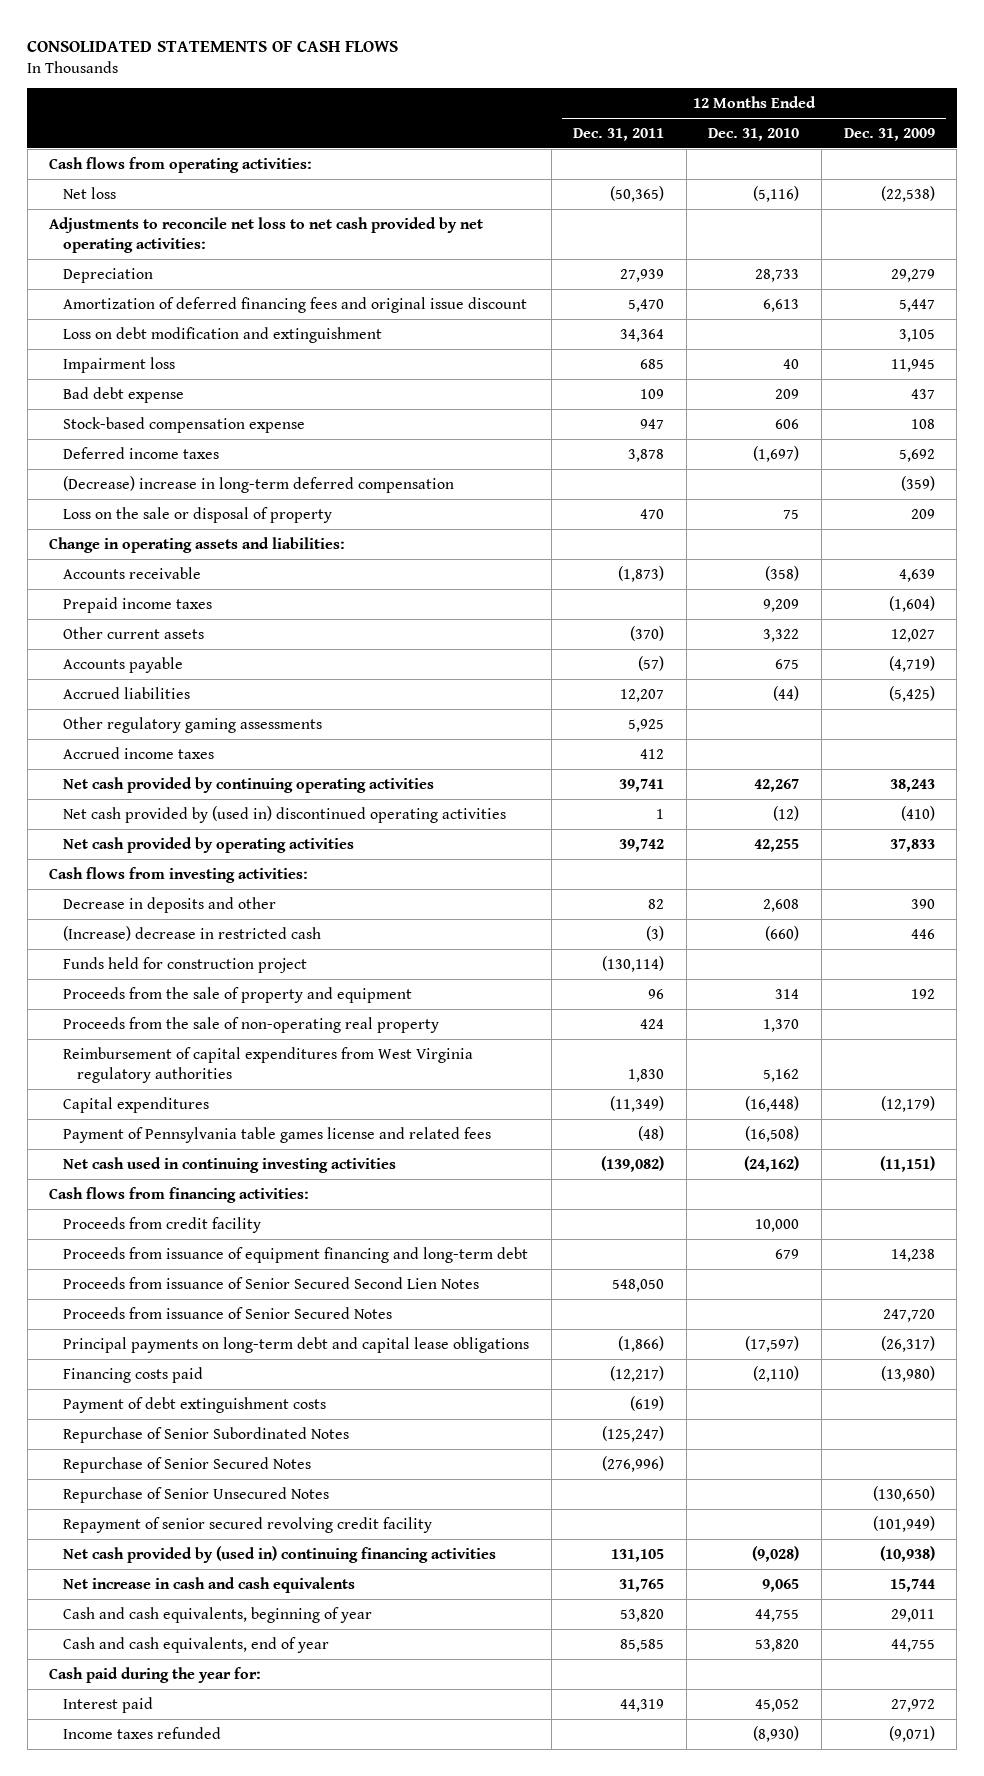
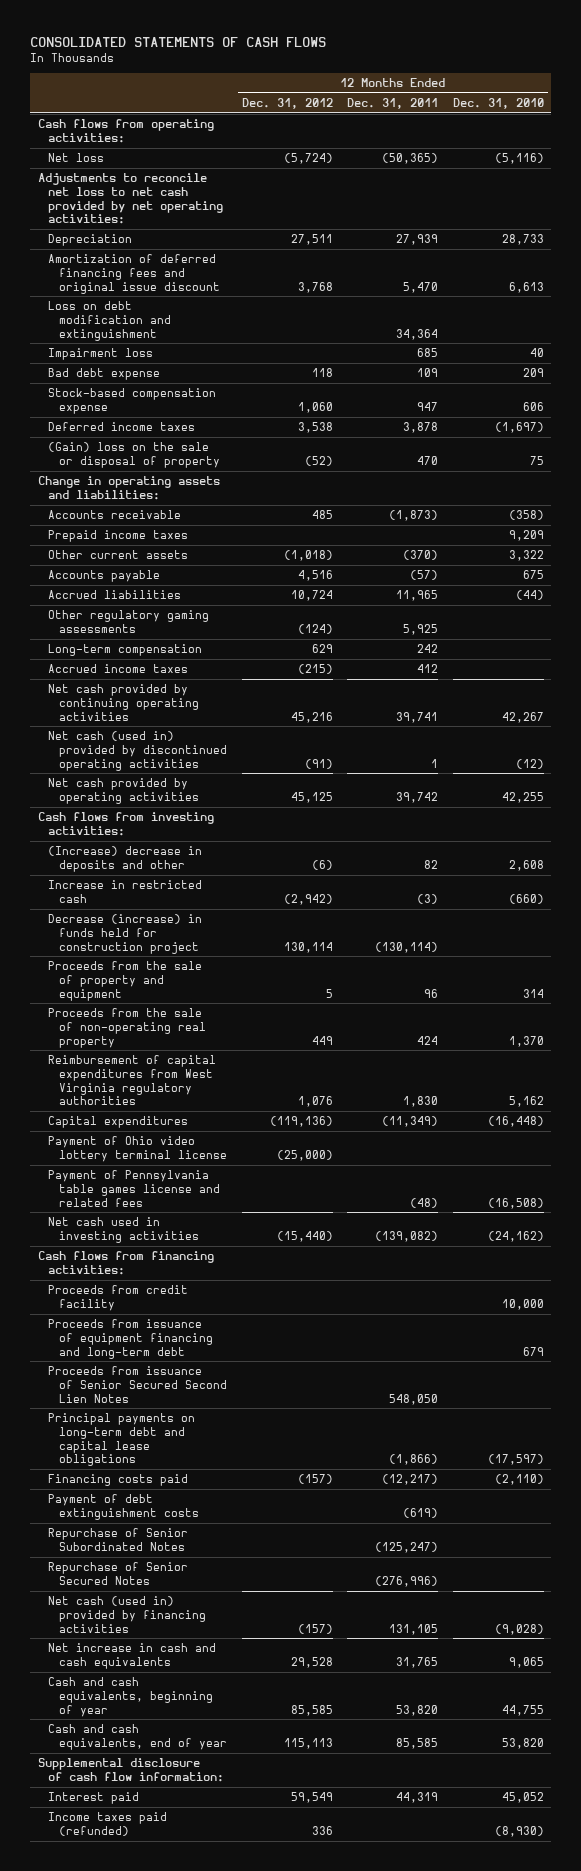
[843,127,935,141] Dec. 31, 2009 -> none
none -> [241,98,333,110] Dec. 31, 2012
[63,475,455,493] (Decrease) increase in long-term deferred compensation -> none
[63,506,333,523] Loss on the sale or disposal of property -> [48,442,221,468] (Gain) loss on the sale or disposal of property
[620,688,665,702] 12,207 -> [396,590,439,602] 11,965
none -> [48,644,203,657] Long-term compensation
[63,805,507,823] Net cash provided by (used in) discontinued operating activities -> [48,731,228,771] Net cash (used in) provided by discontinued operating activities
[63,896,277,913] Decrease in deposits and other -> [48,846,203,872] (Increase) decrease in deposits and other
[63,925,322,941] (Increase) decrease in restricted cash -> [48,880,203,903] Increase in restricted cash
[63,956,308,973] Funds held for construction project -> [48,914,203,954] Decrease (increase) in funds held for construction project
none -> [48,1136,228,1162] Payment of Ohio video lottery terminal license
[63,1156,397,1173] Net cash used in continuing investing activities -> [48,1217,200,1243] Net cash used in investing activities
[63,1306,393,1319] Proceeds from issuance of Senior Secured Notes -> none
[63,1486,330,1503] Repurchase of Senior Unsecured Notes -> none
[63,1516,433,1533] Repayment of senior secured revolving credit facility -> none
[63,1545,497,1563] Net cash provided by (used in) continuing financing activities -> [48,1596,207,1633] Net cash (used in) provided by financing activities
[49,1666,262,1683] Cash paid during the year for: -> [37,1758,225,1782] Supplemental disclosure of cash flow information:
[63,1726,222,1739] Income taxes refunded -> [48,1812,168,1836] Income taxes paid (refunded)

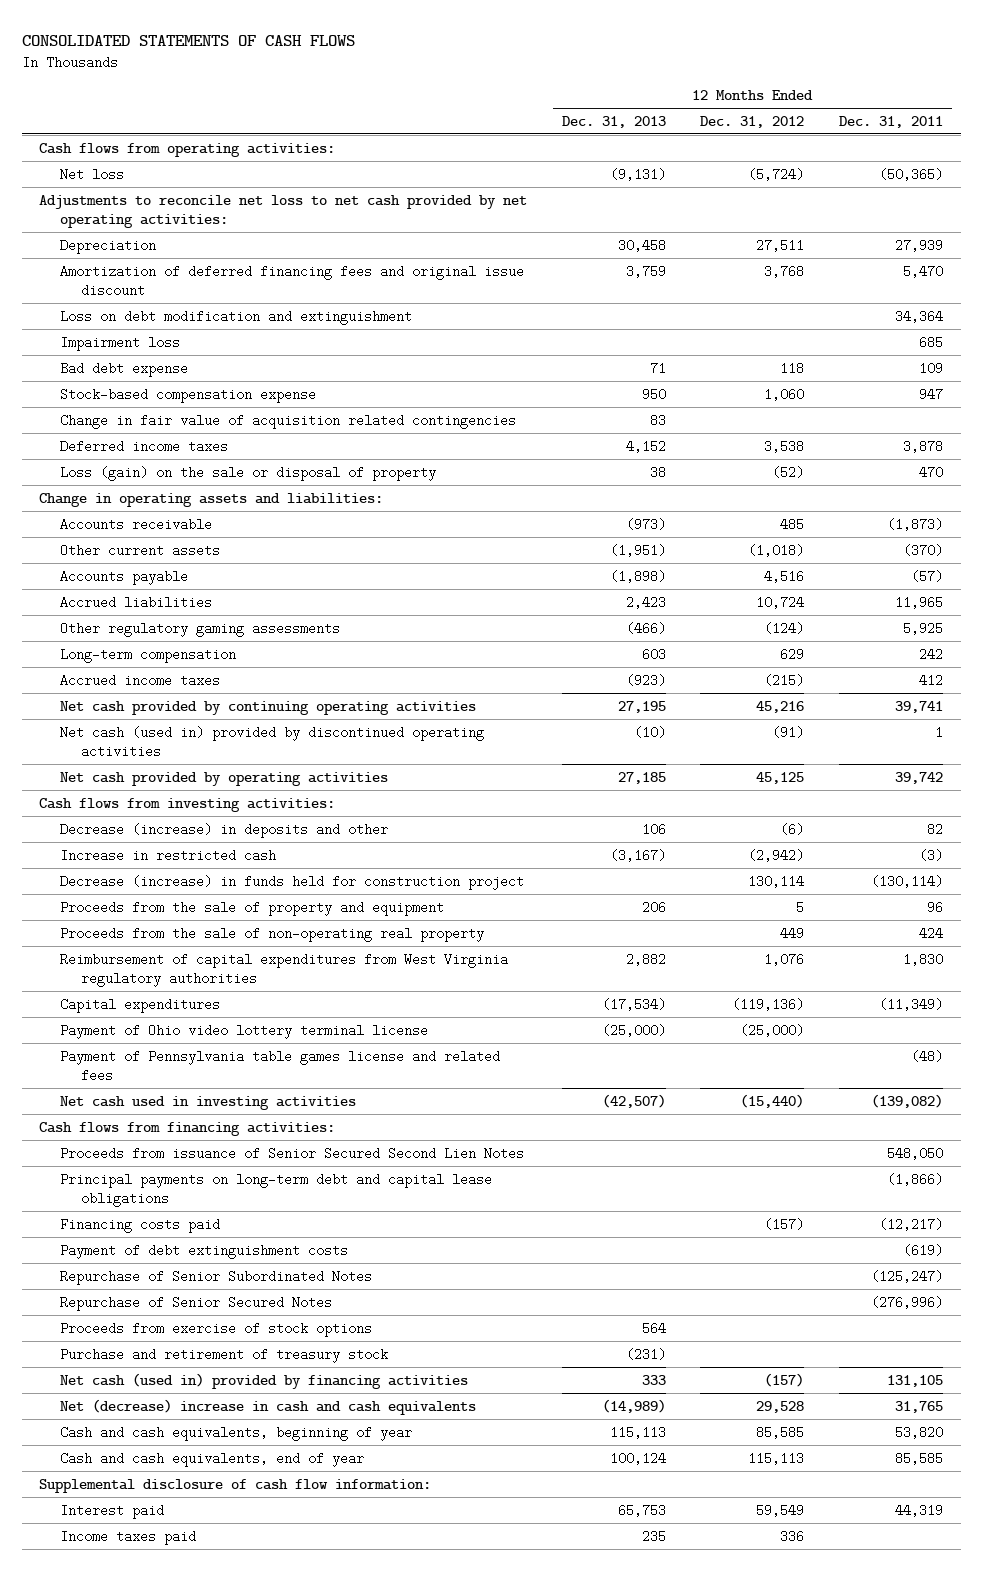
[452,98,544,110] Dec. 31, 2010 -> none
none -> [561,115,666,128] Dec. 31, 2013
none -> [59,413,516,429] Change in fair value of acquisition related contingencies
[48,442,221,468] (Gain) loss on the sale or disposal of property -> [59,465,436,481] Loss (gain) on the sale or disposal of property
[48,530,189,543] Prepaid income taxes -> none
[48,846,203,872] (Increase) decrease in deposits and other -> [59,822,388,838] Decrease (increase) in deposits and other
[48,1285,189,1311] Proceeds from credit facility -> none
[48,1319,214,1359] Proceeds from issuance of equipment financing and long-term debt -> none
none -> [59,1321,372,1337] Proceeds from exercise of stock options
none -> [59,1347,388,1363] Purchase and retirement of treasury stock
[48,1643,217,1669] Net increase in cash and cash equivalents -> [59,1398,476,1415] Net (decrease) increase in cash and cash equivalents
[48,1812,168,1836] Income taxes paid (refunded) -> [59,1529,196,1545] Income taxes paid

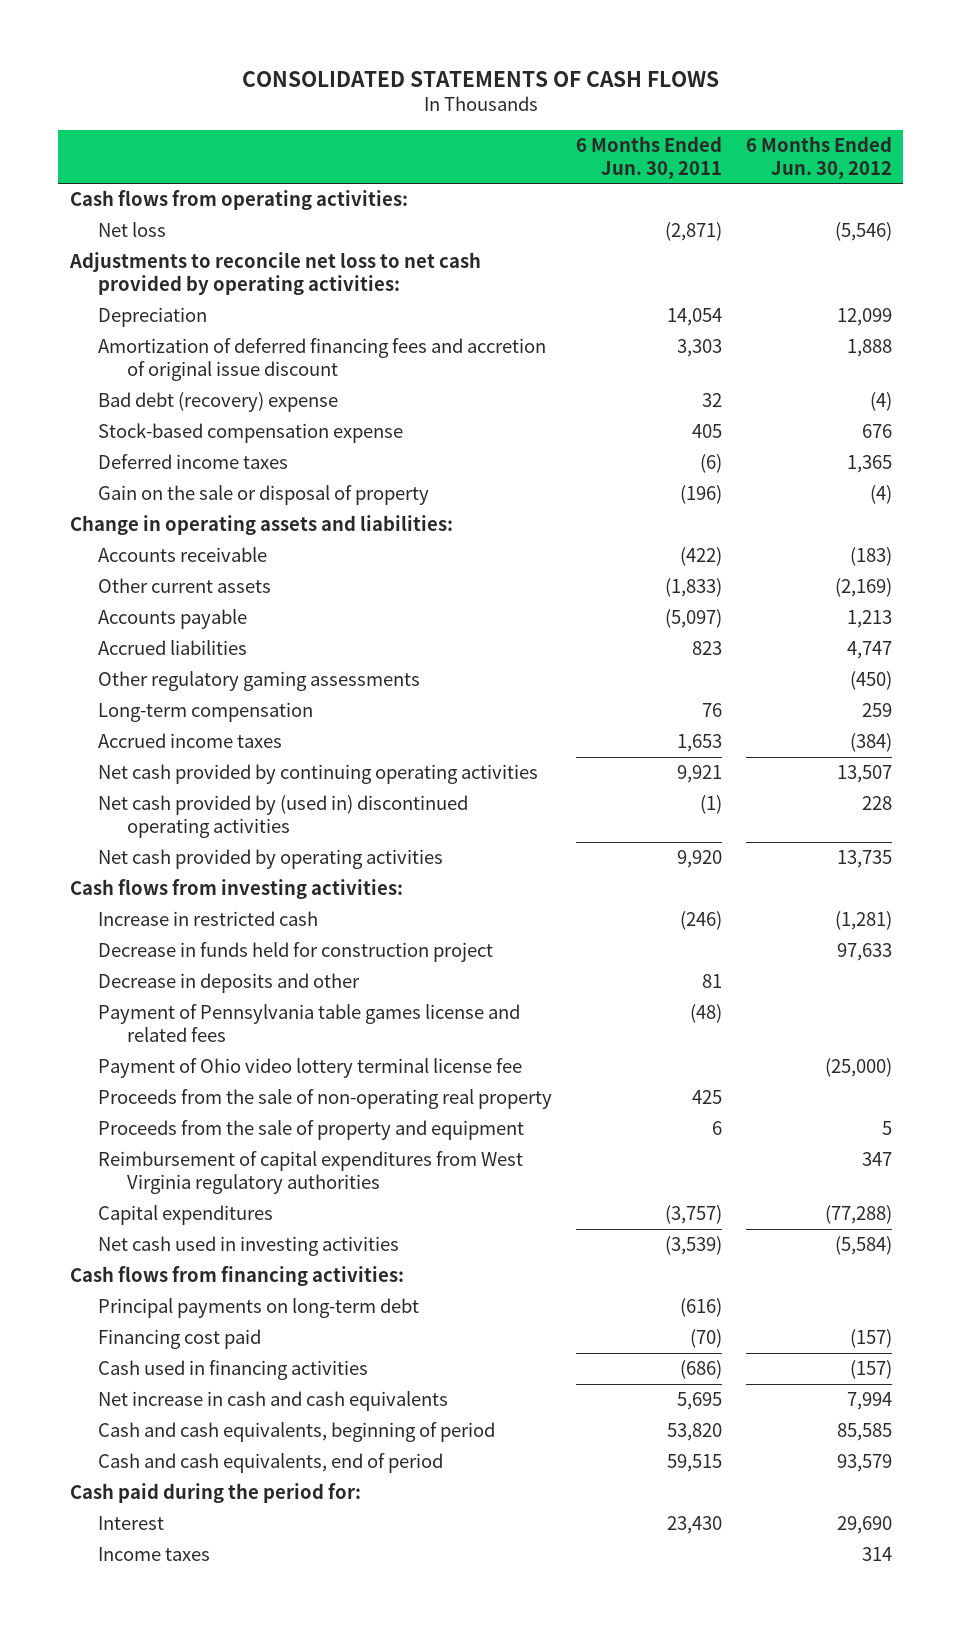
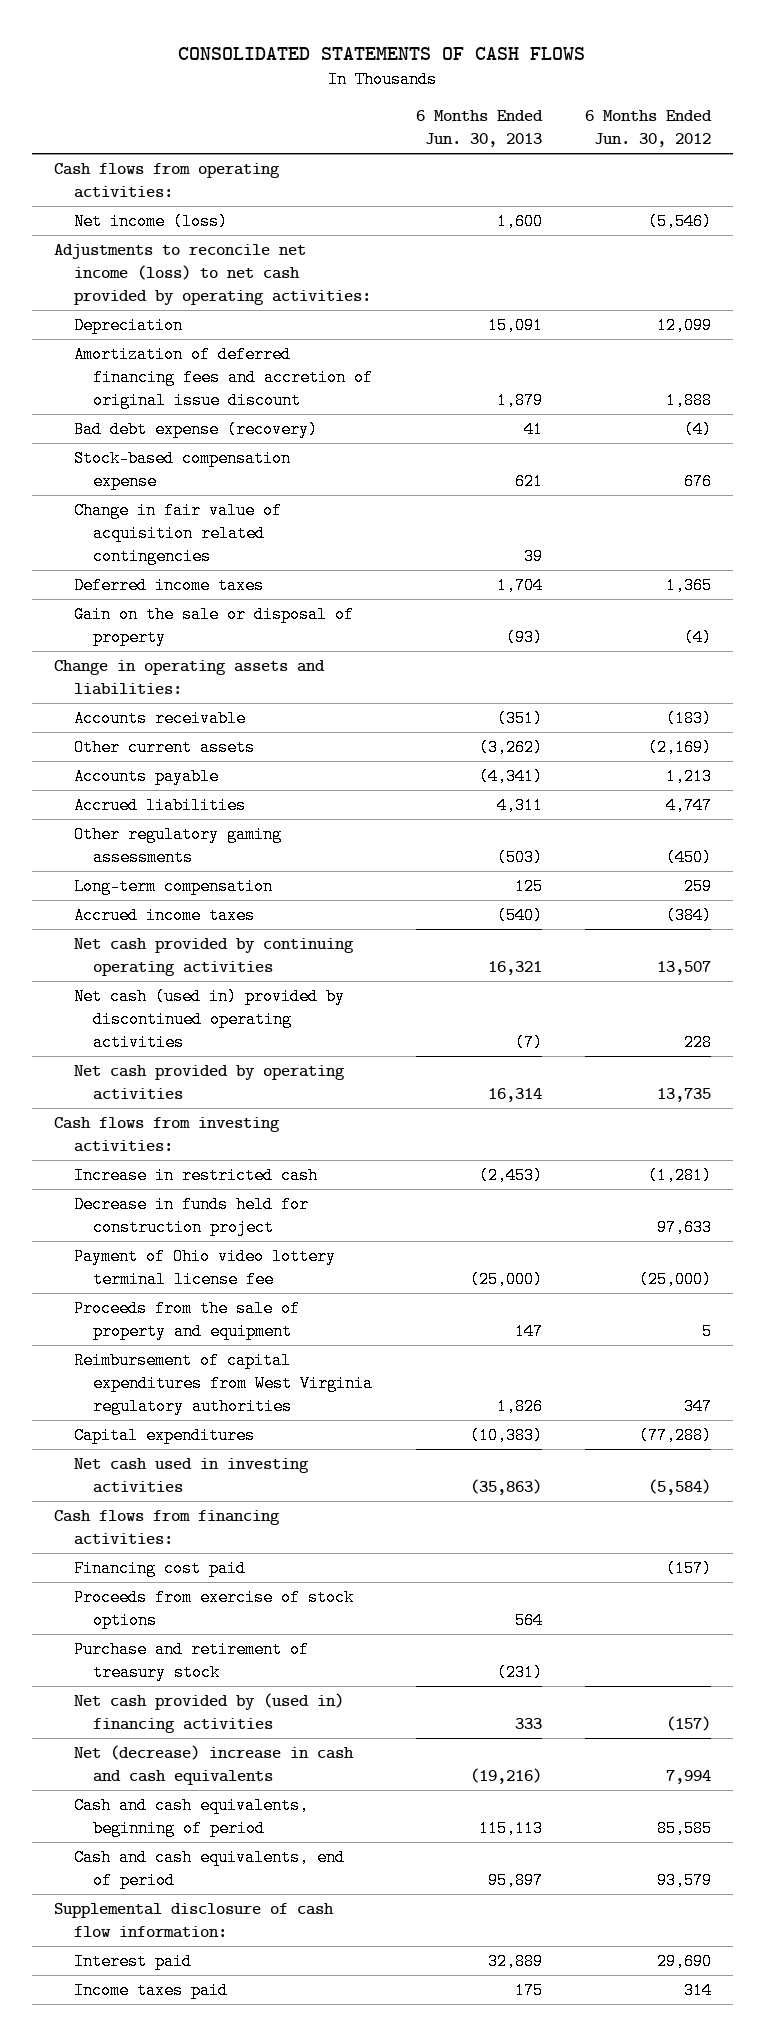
[576,135,723,179] 6 Months Ended Jun. 30, 2011 -> none
none -> [415,110,543,148] 6 Months Ended Jun. 30, 2013
[98,222,167,238] Net loss -> [73,212,228,230] Net income (loss)
[69,252,482,295] Adjustments to reconcile net loss to net cash provided by operating activities: -> [53,243,371,305] Adjustments to reconcile net income (loss) to net cash provided by operating activities:
[98,392,339,413] Bad debt (recovery) expense -> [73,420,318,438] Bad debt expense (recovery)
none -> [73,501,282,565] Change in fair value of acquisition related contingencies
[98,795,469,838] Net cash provided by (used in) discontinued operating activities -> [73,987,345,1051] Net cash (used in) provided by discontinued operating activities
[98,973,361,994] Decrease in deposits and other -> none
[98,1004,521,1042] Payment of Pennsylvania table games license and related fees -> none
[98,1089,553,1110] Proceeds from the sale of non-operating real property -> none
[98,1298,420,1319] Principal payments on long-term debt -> none
none -> [73,1588,354,1629] Proceeds from exercise of stock options
none -> [73,1640,309,1681] Purchase and retirement of treasury stock
[98,1360,369,1381] Cash used in financing activities -> [73,1692,344,1733] Net cash provided by (used in) financing activities
[98,1391,449,1412] Net increase in cash and cash equivalents -> [73,1744,354,1785] Net (decrease) increase in cash and cash equivalents
[70,1483,362,1504] Cash paid during the period for: -> [53,1902,334,1938] Supplemental disclosure of cash flow information:
[98,1516,165,1531] Interest -> [73,1952,192,1970] Interest paid
[98,1547,211,1562] Income taxes -> [73,1981,228,1999] Income taxes paid

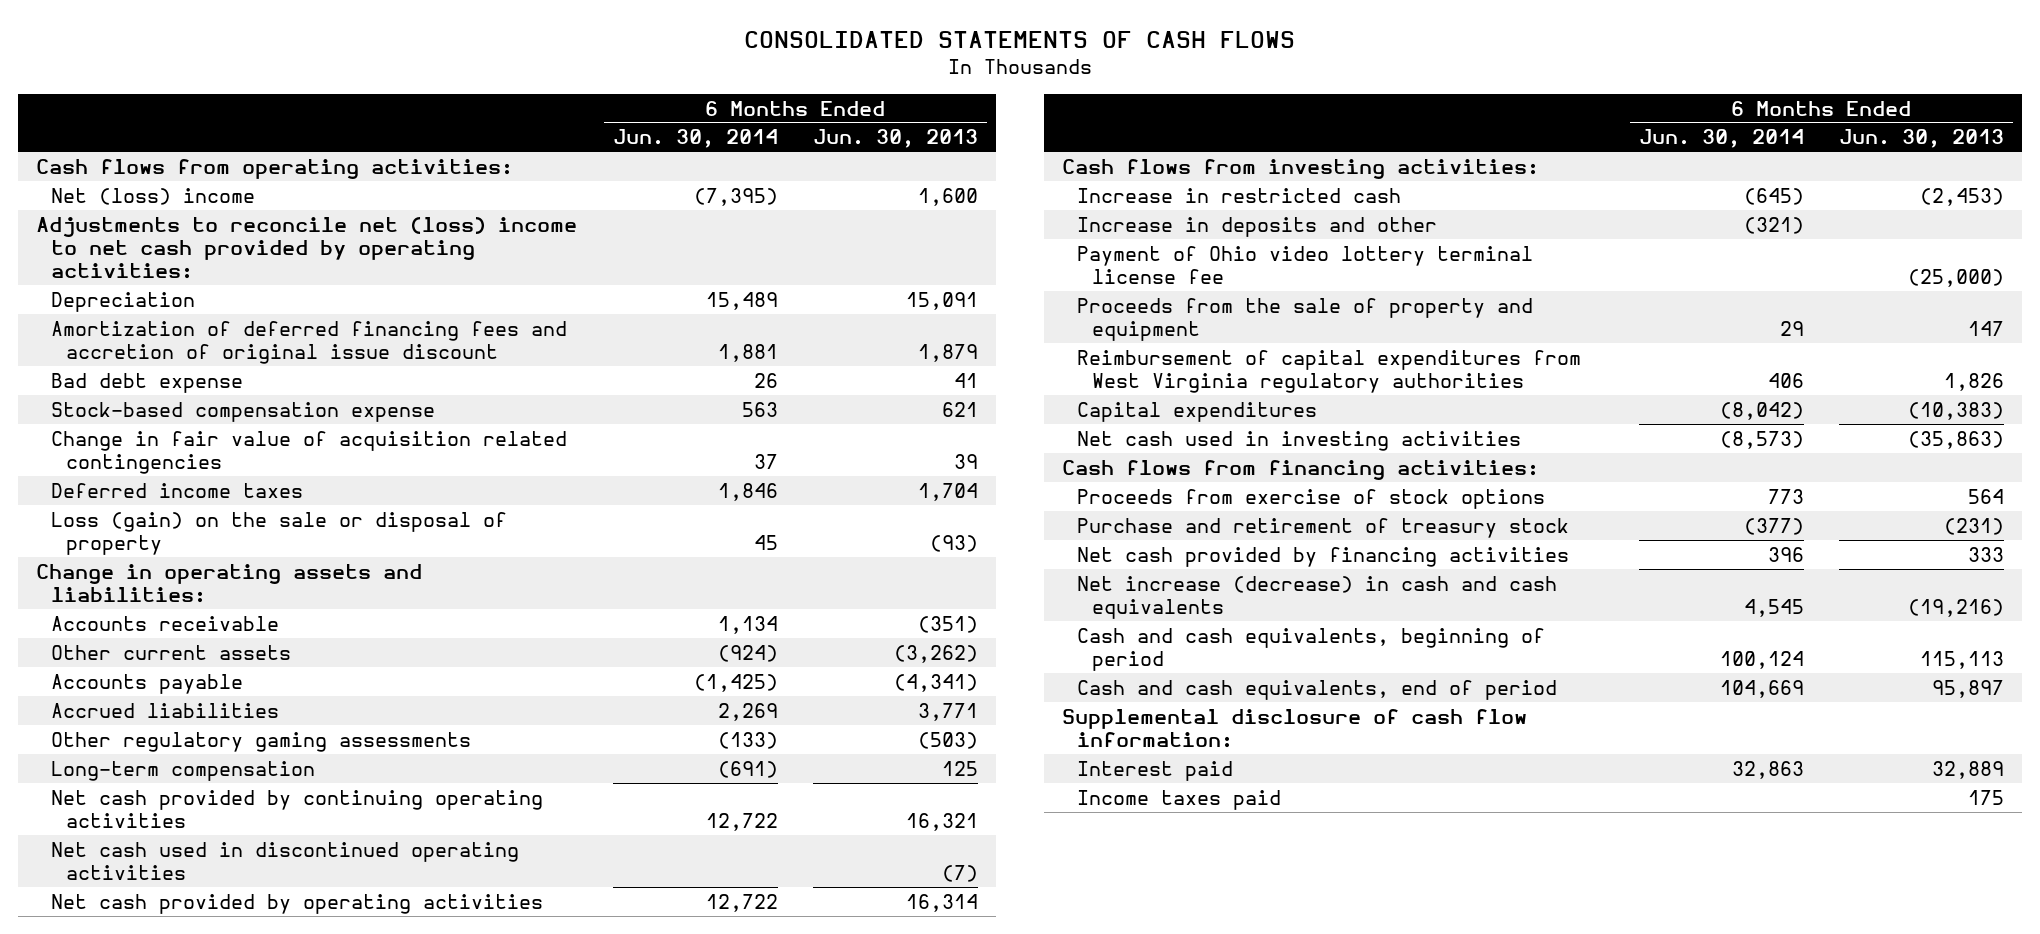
[585,110,713,148] 6 Months Ended Jun. 30, 2012 -> none
none -> [612,129,778,149] Jun. 30, 2014
[73,212,228,230] Net income (loss) -> [50,187,255,205] Net (loss) income
[53,243,371,305] Adjustments to reconcile net income (loss) to net cash provided by operating activities: -> [36,216,578,279] Adjustments to reconcile net (loss) income to net cash provided by operating activities:
[73,420,318,438] Bad debt expense (recovery) -> [50,372,243,393] Bad debt expense
[73,605,354,646] Gain on the sale or disposal of property -> [50,511,507,555] Loss (gain) on the sale or disposal of property
[496,796,543,814] 4,311 -> [918,702,979,721] 3,771
[73,906,255,924] Accrued income taxes -> none
[73,987,345,1051] Net cash (used in) provided by discontinued operating activities -> [50,841,519,880] Net cash used in discontinued operating activities
[73,1195,309,1236] Decrease in funds held for construction project -> none
none -> [1076,216,1437,237] Increase in deposits and other
[73,1559,246,1577] Financing cost paid -> none
[73,1692,344,1733] Net cash provided by (used in) financing activities -> [1076,546,1569,567] Net cash provided by financing activities
[73,1744,354,1785] Net (decrease) increase in cash and cash equivalents -> [1076,575,1557,619] Net increase (decrease) in cash and cash equivalents

